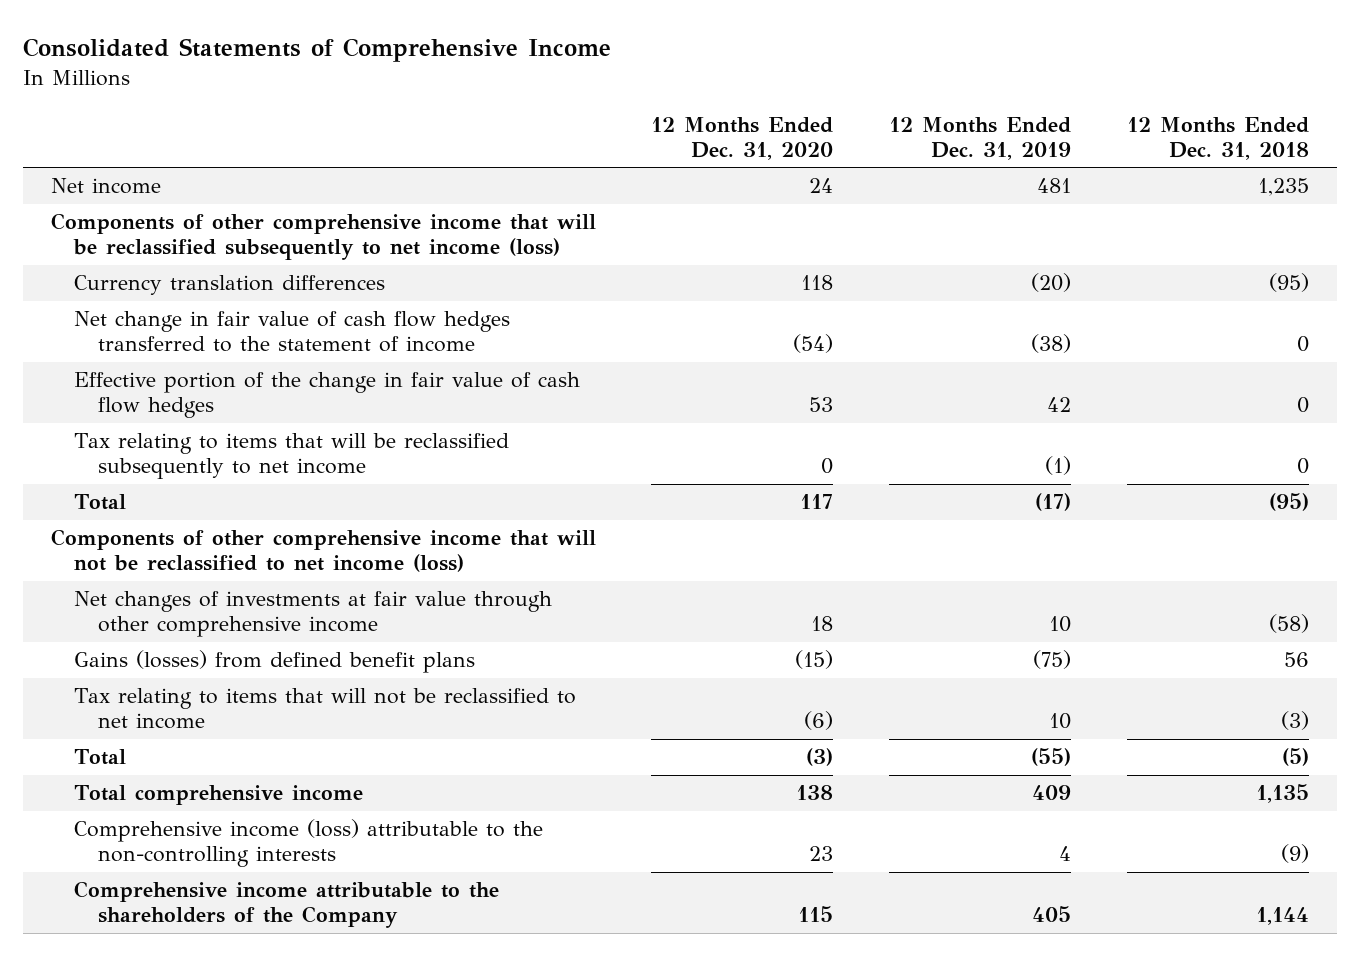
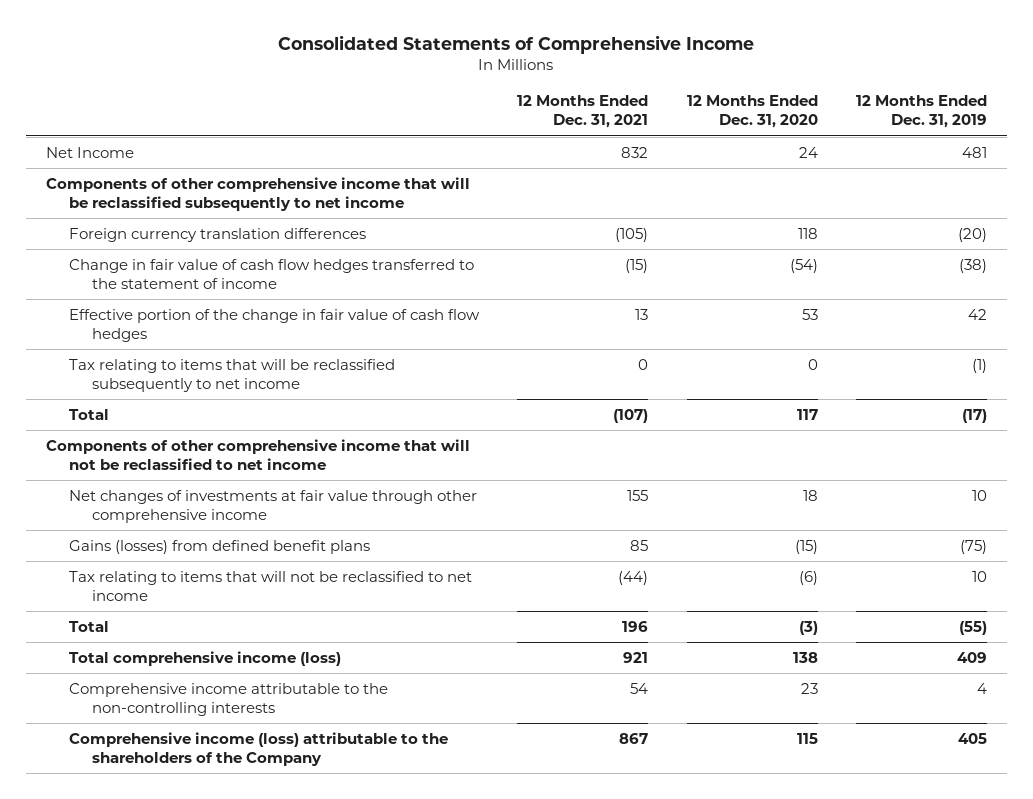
[1126,116,1309,160] 12 Months Ended Dec. 31, 2018 -> none
none -> [517,94,649,129] 12 Months Ended Dec. 31, 2021
[50,178,161,195] Net income -> [45,146,134,158] Net Income
[50,213,596,261] Components of other comprehensive income that will be reclassified subsequently to net income (loss) -> [45,176,470,212] Components of other comprehensive income that will be reclassified subsequently to net income
[74,275,386,296] Currency translation differences -> [68,227,366,242] Foreign currency translation differences
[74,311,511,353] Net change in fair value of cash flow hedges transferred to the statement of income -> [68,258,474,290] Change in fair value of cash flow hedges transferred to the statement of income
[50,529,596,573] Components of other comprehensive income that will not be reclassified to net income (loss) -> [45,438,470,471] Components of other comprehensive income that will not be reclassified to net income
[74,785,364,806] Total comprehensive income -> [68,650,341,666] Total comprehensive income (loss)
[74,819,544,868] Comprehensive income (loss) attributable to the non-controlling interests -> [68,682,388,717] Comprehensive income attributable to the non-controlling interests
[74,881,500,929] Comprehensive income attributable to the shareholders of the Company -> [68,731,448,767] Comprehensive income (loss) attributable to the shareholders of the Company

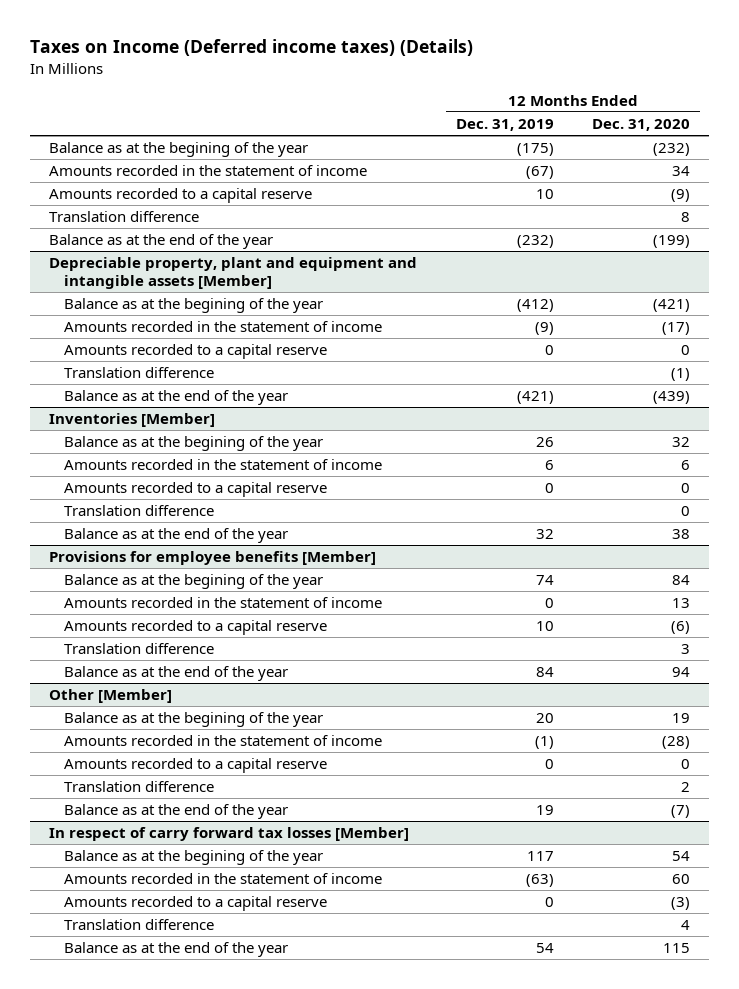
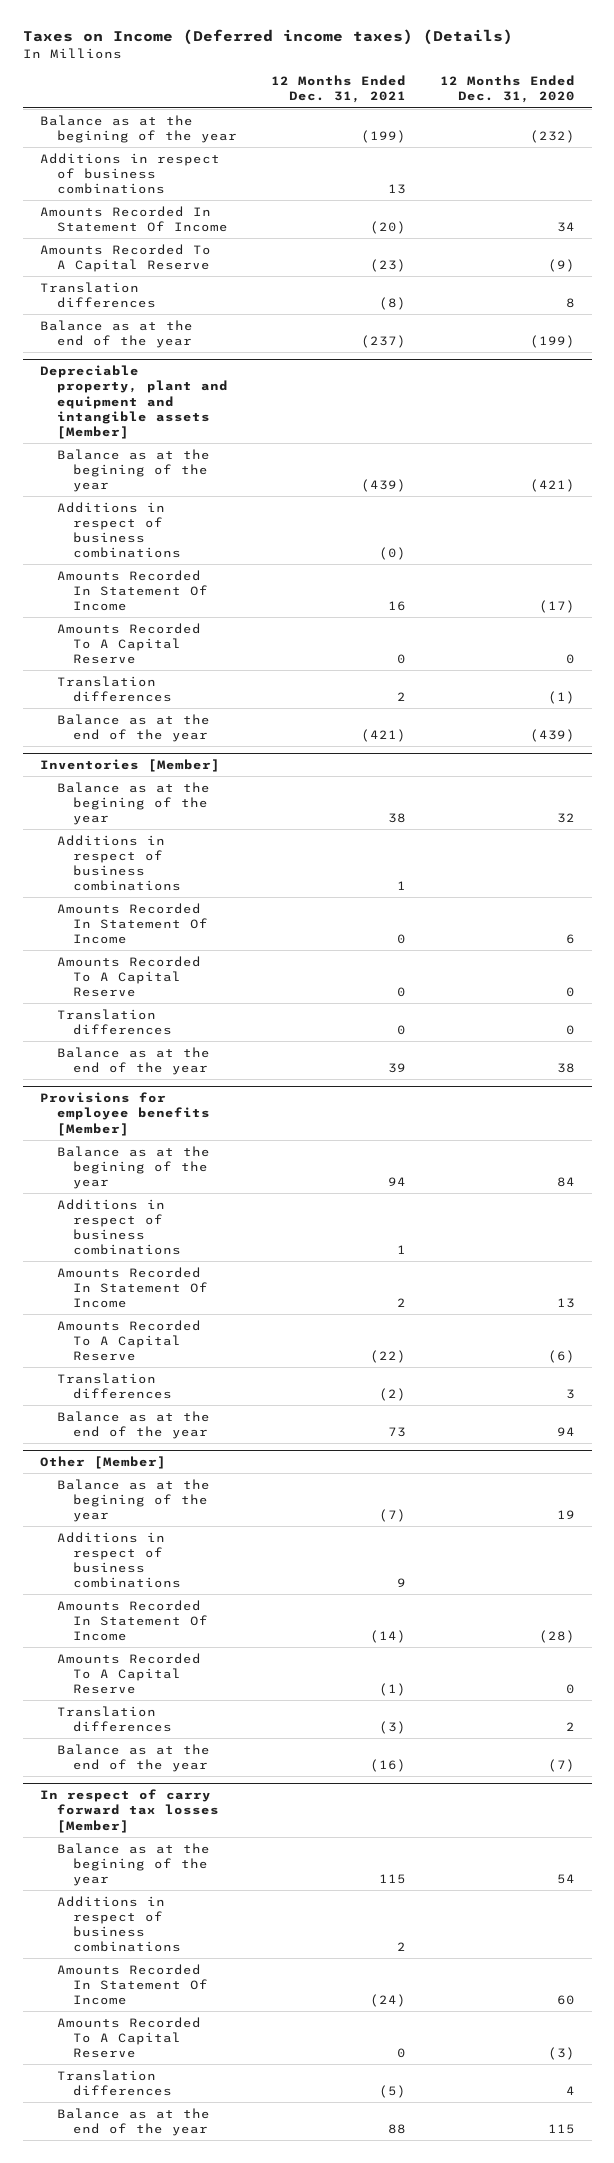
[455,118,554,131] Dec. 31, 2019 -> none
none -> [270,75,406,104] 12 Months Ended Dec. 31, 2021
[49,210,200,222] Translation difference -> none
none -> [39,152,220,194] Additions in respect of business combinations
[49,164,368,176] Amounts recorded in the statement of income -> [39,205,228,232] Amounts Recorded In Statement Of Income
[49,187,313,203] Amounts recorded to a capital reserve -> [39,243,211,272] Amounts Recorded To A Capital Reserve
none -> [39,281,156,308] Translation differences
[64,366,215,378] Translation difference -> none
none -> [56,501,182,559] Additions in respect of business combinations
[64,320,383,332] Amounts recorded in the statement of income -> [56,569,209,611] Amounts Recorded In Statement Of Income
[64,343,328,359] Amounts recorded to a capital reserve -> [56,622,201,664] Amounts Recorded To A Capital Reserve
none -> [56,675,173,702] Translation differences
[64,504,215,516] Translation difference -> none
none -> [56,834,182,892] Additions in respect of business combinations
[64,458,383,470] Amounts recorded in the statement of income -> [56,902,209,944] Amounts Recorded In Statement Of Income
[64,481,328,497] Amounts recorded to a capital reserve -> [56,955,201,997] Amounts Recorded To A Capital Reserve
none -> [56,1008,173,1035] Translation differences
[64,642,215,654] Translation difference -> none
none -> [56,1198,182,1256] Additions in respect of business combinations
[64,596,383,608] Amounts recorded in the statement of income -> [56,1266,209,1308] Amounts Recorded In Statement Of Income
[64,619,328,635] Amounts recorded to a capital reserve -> [56,1319,201,1361] Amounts Recorded To A Capital Reserve
none -> [56,1372,173,1399] Translation differences
[64,780,215,792] Translation difference -> none
none -> [56,1531,182,1589] Additions in respect of business combinations
[64,734,383,746] Amounts recorded in the statement of income -> [56,1599,209,1641] Amounts Recorded In Statement Of Income
[64,757,328,773] Amounts recorded to a capital reserve -> [56,1652,201,1694] Amounts Recorded To A Capital Reserve
none -> [56,1705,173,1732] Translation differences
[64,918,215,930] Translation difference -> none
none -> [56,1895,182,1953] Additions in respect of business combinations
[64,872,383,884] Amounts recorded in the statement of income -> [56,1963,209,2005] Amounts Recorded In Statement Of Income
[64,895,328,911] Amounts recorded to a capital reserve -> [56,2016,201,2058] Amounts Recorded To A Capital Reserve
none -> [56,2069,173,2096] Translation differences

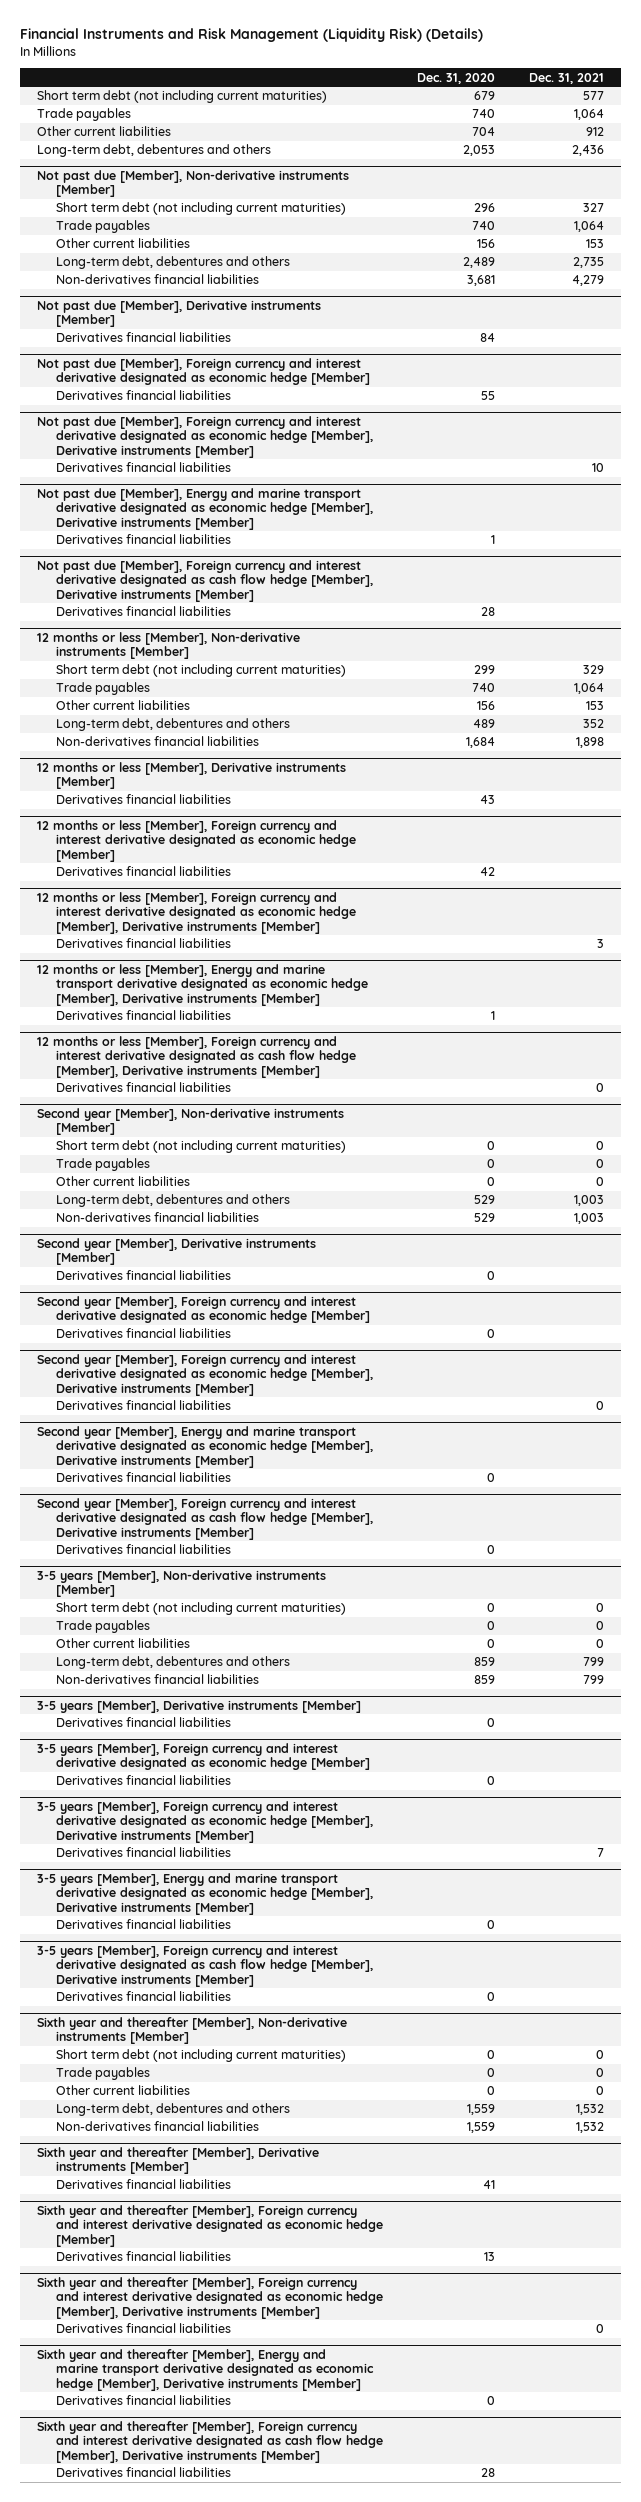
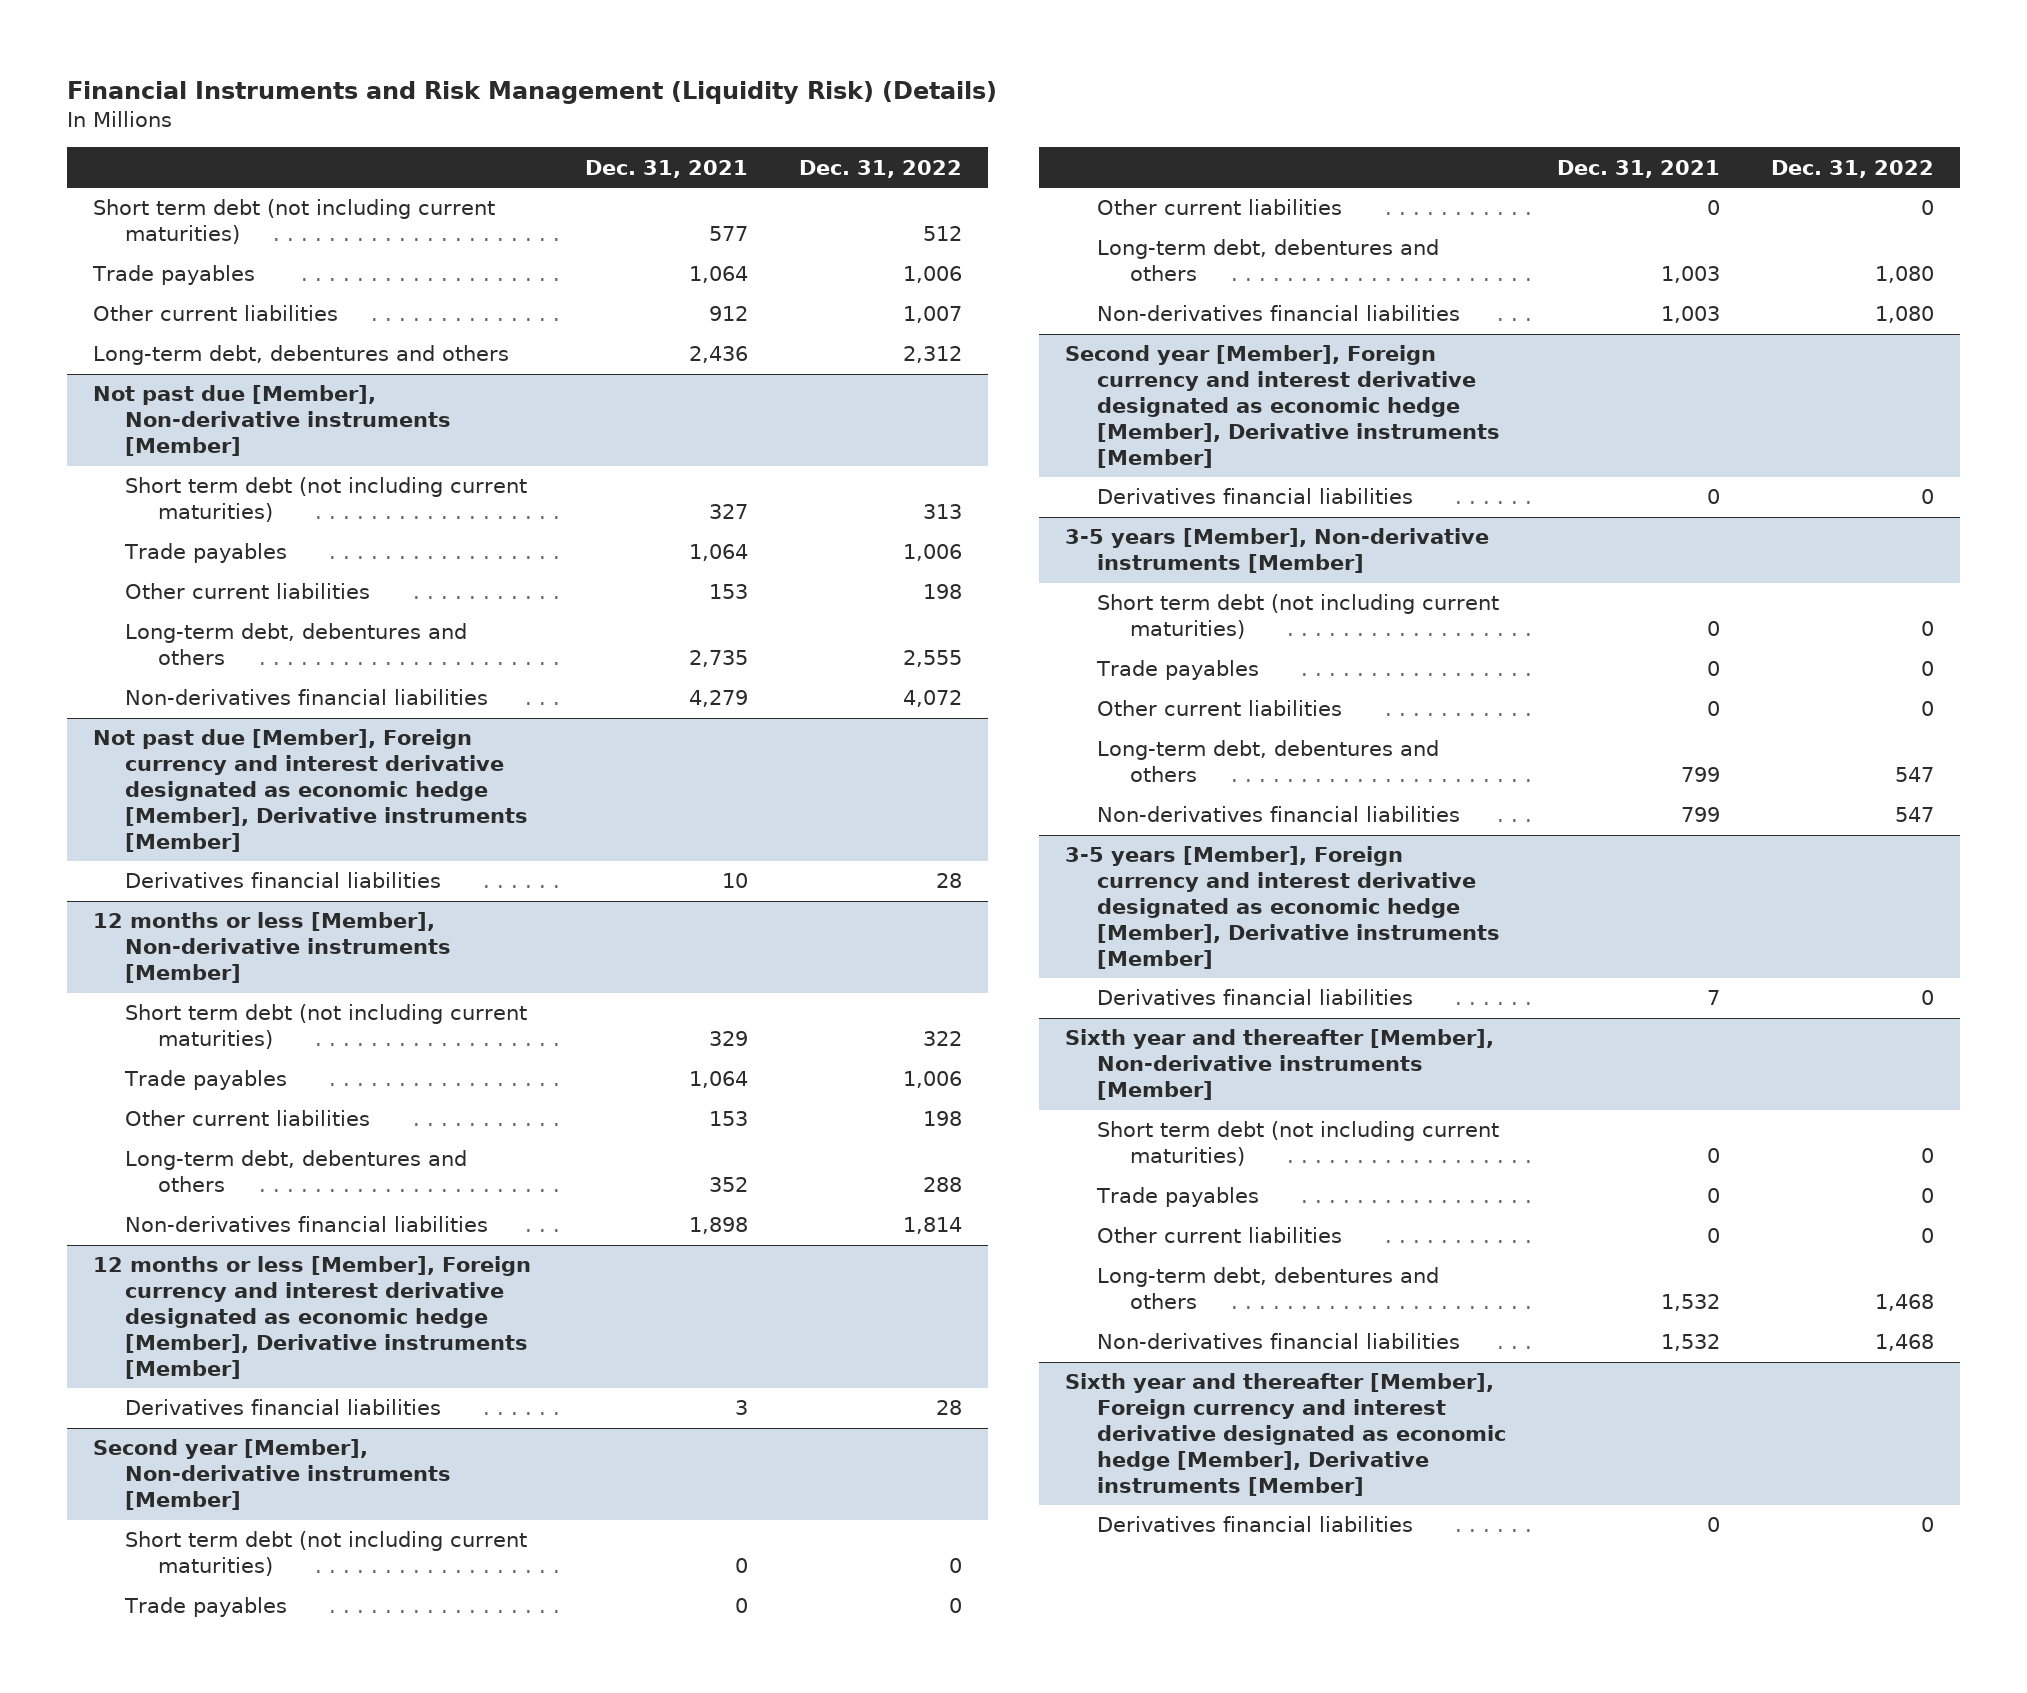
[416,72,495,84] Dec. 31, 2020 -> none
none -> [799,159,963,178] Dec. 31, 2022
[36,299,321,328] Not past due [Member], Derivative instruments [Member] -> none
[56,332,232,343] Derivatives financial liabilities -> none
[36,357,371,386] Not past due [Member], Foreign currency and interest derivative designated as economic hedge [Member] -> none
[56,390,232,401] Derivatives financial liabilities -> none
[36,487,374,530] Not past due [Member], Energy and marine transport derivative designated as economic hedge [Member], Derivative instruments [Member] -> none
[56,534,232,545] Derivatives financial liabilities -> none
[36,559,374,602] Not past due [Member], Foreign currency and interest derivative designated as cash flow hedge [Member], Derivative instruments [Member] -> none
[56,606,232,617] Derivatives financial liabilities -> none
[36,761,346,790] 12 months or less [Member], Derivative instruments [Member] -> none
[56,794,232,805] Derivatives financial liabilities -> none
[36,819,357,862] 12 months or less [Member], Foreign currency and interest derivative designated as economic hedge [Member] -> none
[56,866,232,877] Derivatives financial liabilities -> none
[36,963,369,1006] 12 months or less [Member], Energy and marine transport derivative designated as economic hedge [Member], Derivative instruments [Member] -> none
[56,1010,232,1021] Derivatives financial liabilities -> none
[36,1035,357,1078] 12 months or less [Member], Foreign currency and interest derivative designated as cash flow hedge [Member], Derivative instruments [Member] -> none
[56,1082,232,1093] Derivatives financial liabilities -> none
[36,1237,316,1266] Second year [Member], Derivative instruments [Member] -> none
[56,1270,232,1281] Derivatives financial liabilities -> none
[36,1295,371,1324] Second year [Member], Foreign currency and interest derivative designated as economic hedge [Member] -> none
[56,1328,232,1339] Derivatives financial liabilities -> none
[36,1425,374,1468] Second year [Member], Energy and marine transport derivative designated as economic hedge [Member], Derivative instruments [Member] -> none
[56,1472,232,1483] Derivatives financial liabilities -> none
[36,1497,374,1540] Second year [Member], Foreign currency and interest derivative designated as cash flow hedge [Member], Derivative instruments [Member] -> none
[56,1544,232,1555] Derivatives financial liabilities -> none
[36,1699,361,1713] 3-5 years [Member], Derivative instruments [Member] -> none
[56,1717,232,1728] Derivatives financial liabilities -> none
[36,1742,371,1771] 3-5 years [Member], Foreign currency and interest derivative designated as economic hedge [Member] -> none
[56,1775,232,1786] Derivatives financial liabilities -> none
[36,1872,374,1915] 3-5 years [Member], Energy and marine transport derivative designated as economic hedge [Member], Derivative instruments [Member] -> none
[56,1919,232,1930] Derivatives financial liabilities -> none
[36,1944,374,1987] 3-5 years [Member], Foreign currency and interest derivative designated as cash flow hedge [Member], Derivative instruments [Member] -> none
[56,1991,232,2002] Derivatives financial liabilities -> none
[36,2146,319,2175] Sixth year and thereafter [Member], Derivative instruments [Member] -> none
[56,2179,232,2190] Derivatives financial liabilities -> none
[36,2204,384,2247] Sixth year and thereafter [Member], Foreign currency and interest derivative designated as economic hedge [Member] -> none
[56,2251,232,2262] Derivatives financial liabilities -> none
[36,2348,375,2391] Sixth year and thereafter [Member], Energy and marine transport derivative designated as economic hedge [Member], Derivative instruments [Member] -> none
[56,2395,232,2406] Derivatives financial liabilities -> none
[36,2420,384,2463] Sixth year and thereafter [Member], Foreign currency and interest derivative designated as cash flow hedge [Member], Derivative instruments [Member] -> none
[56,2467,232,2478] Derivatives financial liabilities -> none

